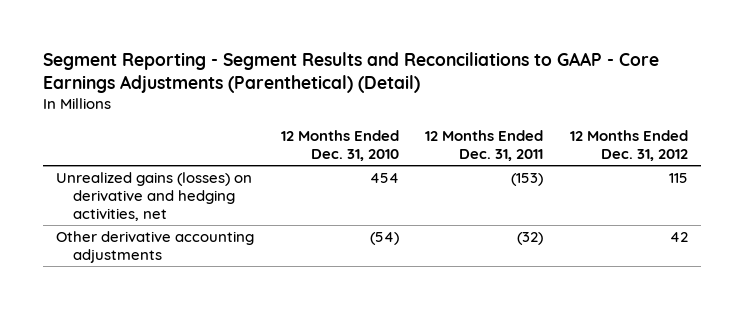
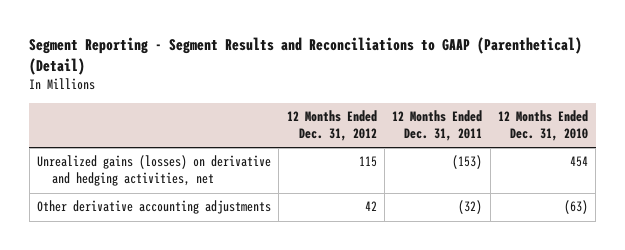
[42,51,659,94] Segment Reporting - Segment Results and Reconciliations to GAAP - Core Earnings Adjustments (Parenthetical) (Detail) -> [29,37,583,76] Segment Reporting - Segment Results and Reconciliations to GAAP (Parenthetical) (Detail)
[369,231,399,245] (54) -> [563,200,588,215] (63)

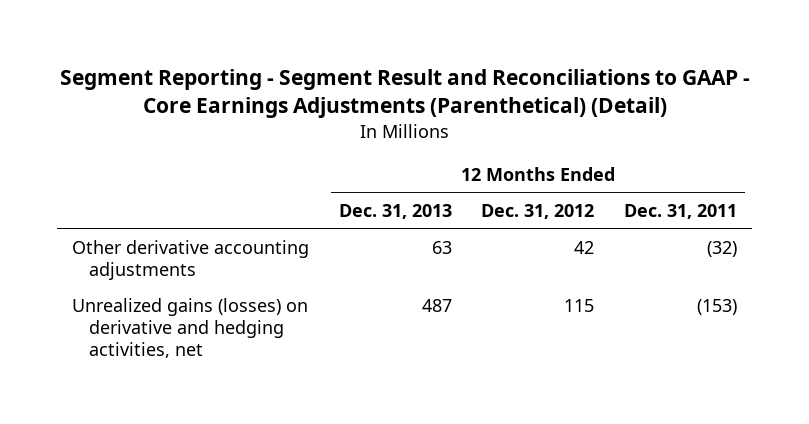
[29,37,583,76] Segment Reporting - Segment Results and Reconciliations to GAAP (Parenthetical) (Detail) -> [59,68,750,119] Segment Reporting - Segment Result and Reconciliations to GAAP - Core Earnings Adjustments (Parenthetical) (Detail)
[497,110,588,141] 12 Months Ended Dec. 31, 2010 -> none
none -> [338,203,452,219] Dec. 31, 2013
[37,155,272,187] Unrealized gains (losses) on derivative and hedging activities, net -> [71,297,308,358] Unrealized gains (losses) on derivative and hedging activities, net

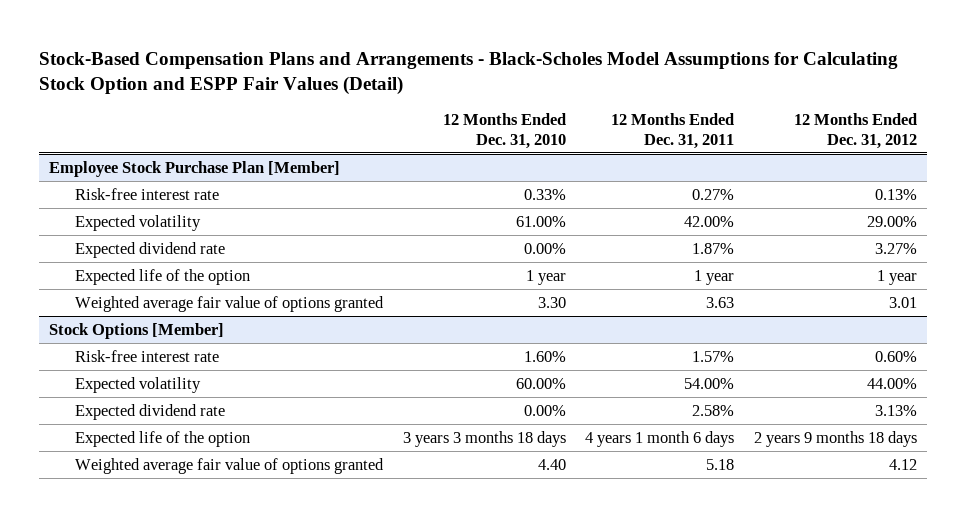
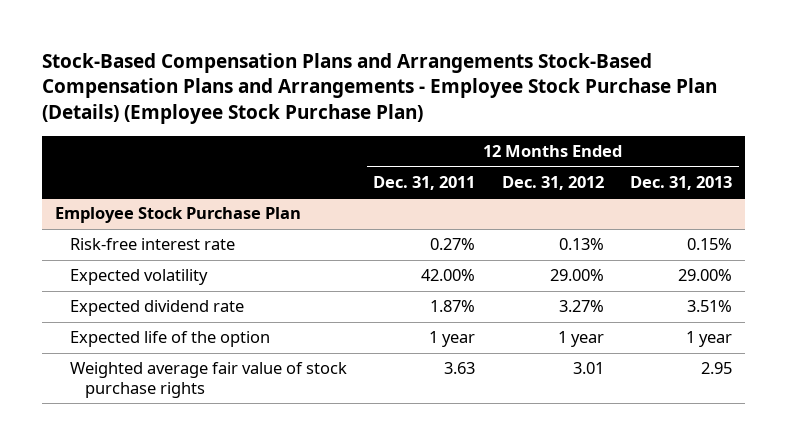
[39,51,899,96] Stock-Based Compensation Plans and Arrangements - Black-Scholes Model Assumptions for Calculating Stock Option and ESPP Fair Values (Detail) -> [41,52,717,125] Stock-Based Compensation Plans and Arrangements Stock-Based Compensation Plans and Arrangements - Employee Stock Purchase Plan (Details) (Employee Stock Purchase Plan)
[442,113,566,149] 12 Months Ended Dec. 31, 2010 -> none
none -> [630,175,733,190] Dec. 31, 2013
[48,160,340,177] Employee Stock Purchase Plan [Member] -> [55,207,302,224] Employee Stock Purchase Plan
[48,322,224,339] Stock Options [Member] -> none
[74,349,219,362] Risk-free interest rate -> none
[74,376,201,393] Expected volatility -> none
[74,403,225,420] Expected dividend rate -> none
[74,430,250,447] Expected life of the option -> none
[74,457,384,474] Weighted average fair value of options granted -> none
[74,295,384,312] Weighted average fair value of options granted -> [69,362,347,398] Weighted average fair value of stock purchase rights

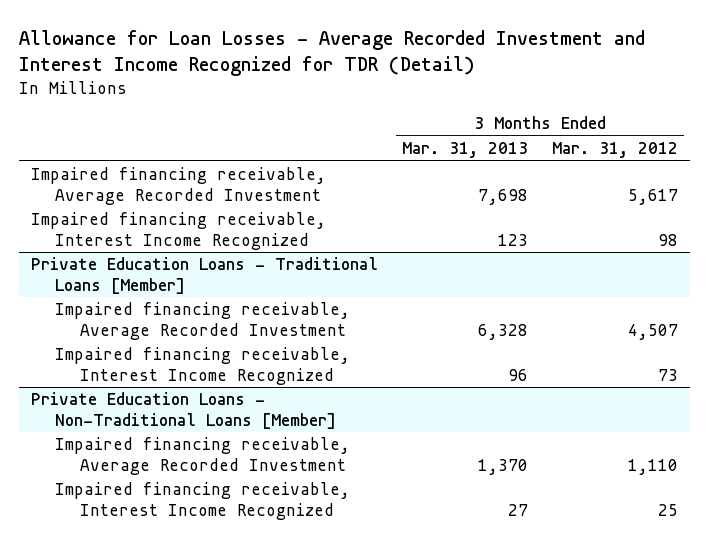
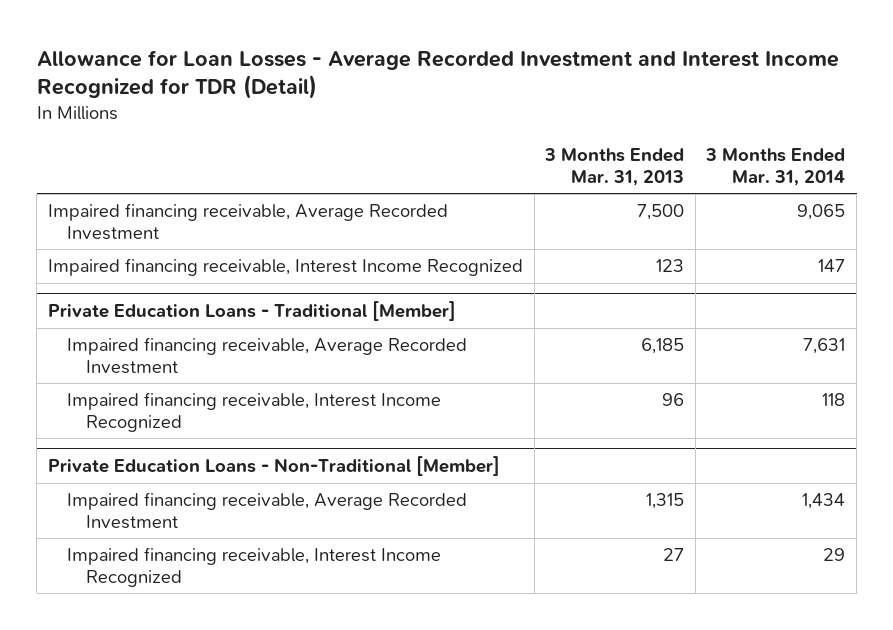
[551,142,678,159] Mar. 31, 2012 -> none
none -> [705,147,846,186] 3 Months Ended Mar. 31, 2014
[477,188,528,205] 7,698 -> [637,204,685,221] 7,500
[30,257,378,294] Private Education Loans - Traditional Loans [Member] -> [47,300,456,321] Private Education Loans - Traditional [Member]
[477,323,528,340] 6,328 -> [641,338,685,355] 6,185
[30,392,337,429] Private Education Loans - Non-Traditional Loans [Member] -> [47,455,500,476] Private Education Loans - Non-Traditional [Member]
[477,458,528,475] 1,370 -> [646,493,685,510] 1,315

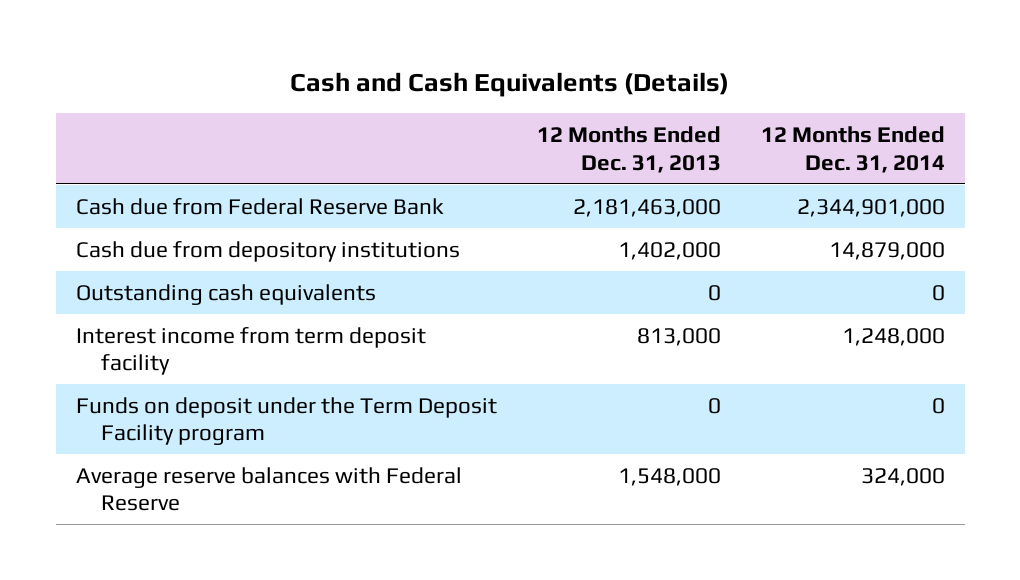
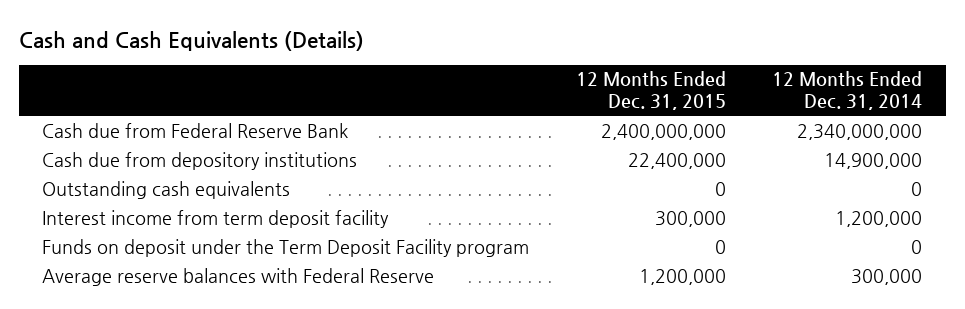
[536,125,721,173] 12 Months Ended Dec. 31, 2013 -> none
none -> [575,71,726,111] 12 Months Ended Dec. 31, 2015
[796,198,945,217] 2,344,901,000 -> [797,123,923,140] 2,340,000,000
[828,241,945,260] 14,879,000 -> [824,152,923,169] 14,900,000
[841,327,945,346] 1,248,000 -> [835,210,923,227] 1,200,000
[860,467,945,486] 324,000 -> [851,268,923,285] 300,000

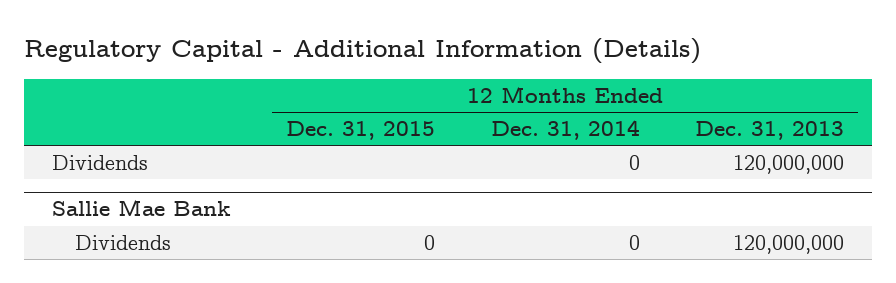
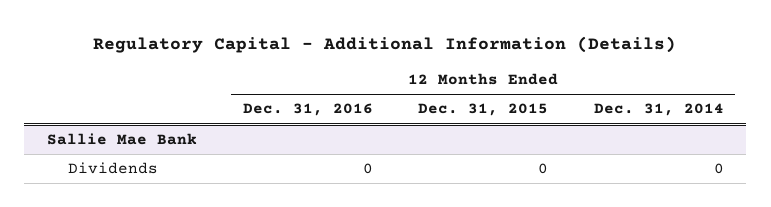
[695,121,845,141] Dec. 31, 2013 -> none
none -> [242,103,373,117] Dec. 31, 2016
[52,155,149,171] Dividends -> none

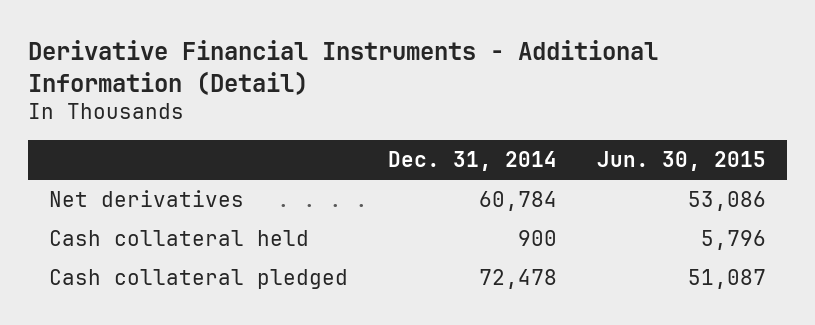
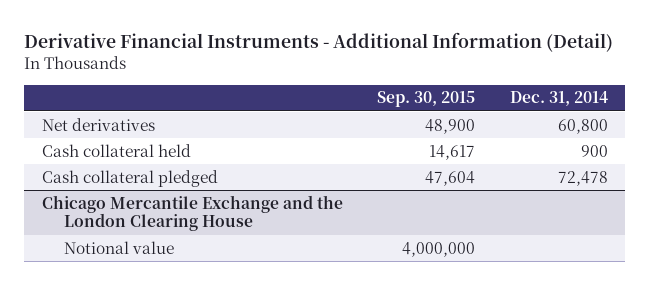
[597,150,767,171] Jun. 30, 2015 -> none
none -> [377,91,476,108] Sep. 30, 2015
[479,191,558,212] 60,784 -> [557,118,608,134] 60,800
none -> [41,194,343,232] Chicago Mercantile Exchange and the London Clearing House
none -> [63,240,174,254] Notional value

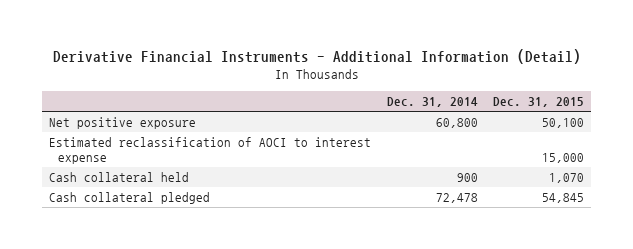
[377,91,476,108] Sep. 30, 2015 -> none
none -> [492,96,584,107] Dec. 31, 2015
[41,117,155,131] Net derivatives -> [49,117,197,130] Net positive exposure
none -> [49,137,372,164] Estimated reclassification of AOCI to interest expense
[41,194,343,232] Chicago Mercantile Exchange and the London Clearing House -> none
[63,240,174,254] Notional value -> none

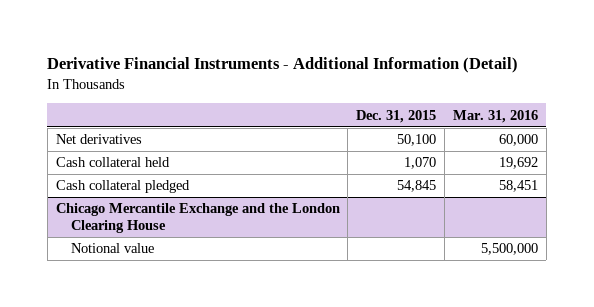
[386,96,478,107] Dec. 31, 2014 -> none
none -> [453,109,539,123] Mar. 31, 2016
[49,137,372,164] Estimated reclassification of AOCI to interest expense -> none
[49,117,197,130] Net positive exposure -> [55,134,142,145] Net derivatives
none -> [55,203,340,234] Chicago Mercantile Exchange and the London Clearing House
none -> [71,243,155,254] Notional value

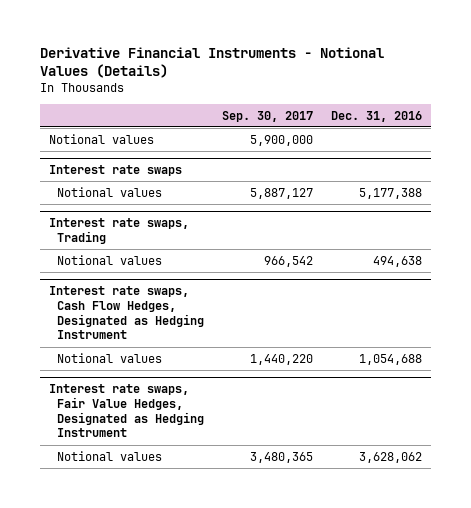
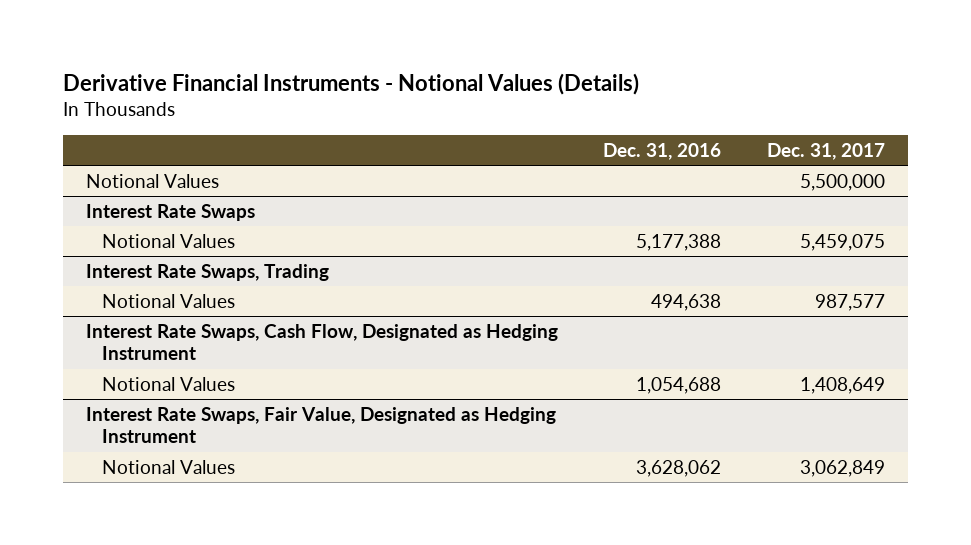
[221,110,313,122] Sep. 30, 2017 -> none
none -> [767,142,886,160] Dec. 31, 2017
[48,133,154,144] Notional values -> [85,173,219,188] Notional Values
[48,165,182,177] Interest rate swaps -> [85,203,255,221] Interest Rate Swaps
[56,186,162,197] Notional values -> [102,233,236,248] Notional Values
[48,218,189,244] Interest rate swaps, Trading -> [85,263,329,281] Interest Rate Swaps, Trading
[56,254,162,265] Notional values -> [102,293,236,308] Notional Values
[48,286,204,340] Interest rate swaps, Cash Flow Hedges, Designated as Hedging Instrument -> [85,323,558,361] Interest Rate Swaps, Cash Flow, Designated as Hedging Instrument
[56,352,162,363] Notional values -> [102,376,236,391] Notional Values
[48,384,204,438] Interest rate swaps, Fair Value Hedges, Designated as Hedging Instrument -> [85,406,556,444] Interest Rate Swaps, Fair Value, Designated as Hedging Instrument
[56,450,162,461] Notional values -> [102,459,236,474] Notional Values

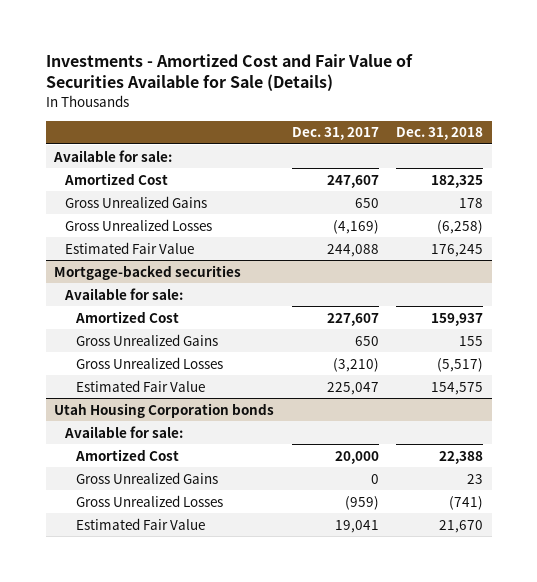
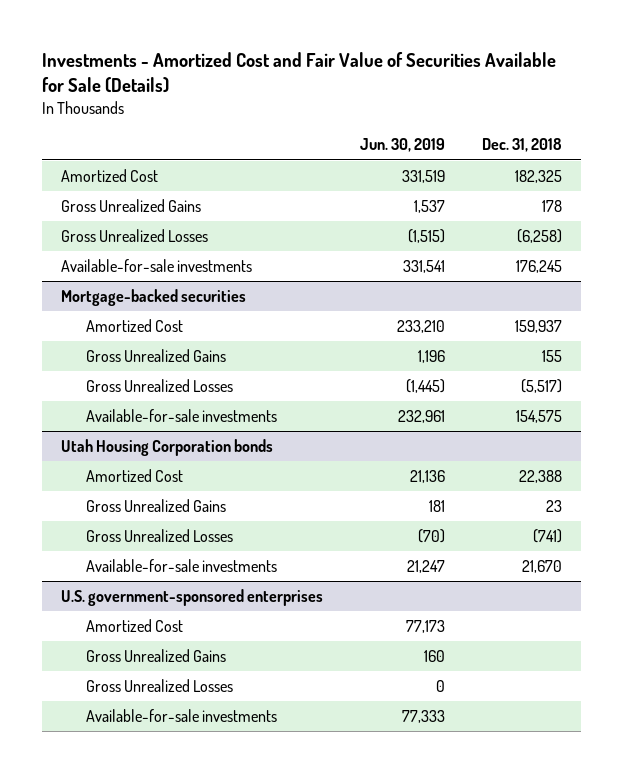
[291,127,379,141] Dec. 31, 2017 -> none
none -> [360,138,446,153] Jun. 30, 2019
[53,149,173,162] Available for sale: -> none
[65,241,195,254] Estimated Fair Value -> [60,258,252,272] Available-for-sale investments
[64,287,184,300] Available for sale: -> none
[76,379,206,392] Estimated Fair Value -> [86,408,278,422] Available-for-sale investments
[64,425,184,438] Available for sale: -> none
[76,517,206,530] Estimated Fair Value -> [86,558,278,572] Available-for-sale investments
none -> [60,588,323,606] U.S. government-sponsored enterprises
none -> [86,618,184,632] Amortized Cost
none -> [86,648,227,662] Gross Unrealized Gains
none -> [86,678,234,692] Gross Unrealized Losses
none -> [86,708,278,722] Available-for-sale investments

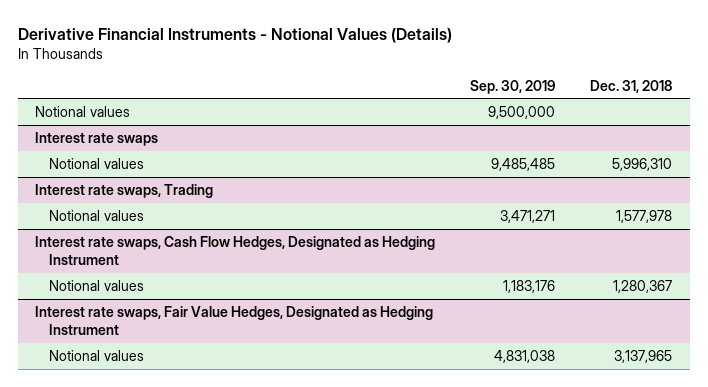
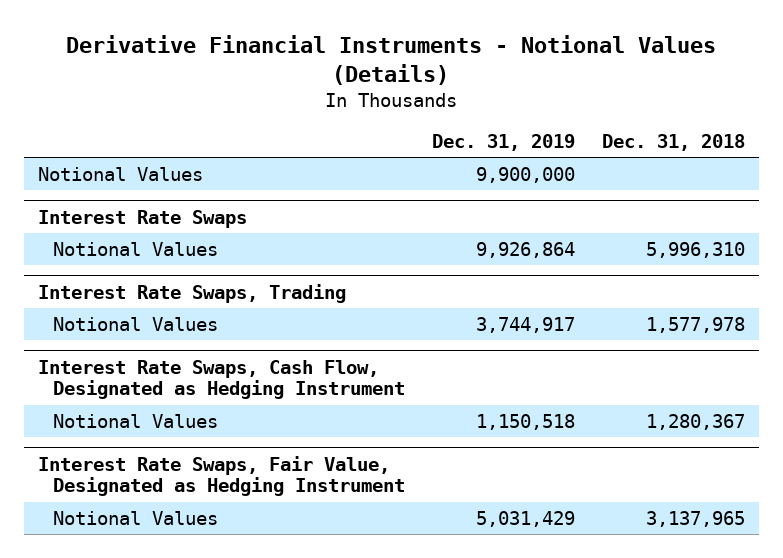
[470,79,556,94] Sep. 30, 2019 -> none
none -> [432,134,576,152] Dec. 31, 2019
[35,105,131,117] Notional values -> [37,166,203,181] Notional Values
[35,131,159,146] Interest rate swaps -> [37,209,247,228] Interest Rate Swaps
[48,157,144,169] Notional values -> [53,241,219,256] Notional Values
[35,183,214,198] Interest rate swaps, Trading -> [37,283,346,303] Interest Rate Swaps, Trading
[48,209,144,221] Notional values -> [53,316,219,331] Notional Values
[35,235,436,266] Interest rate swaps, Cash Flow Hedges, Designated as Hedging Instrument -> [37,359,406,400] Interest Rate Swaps, Cash Flow, Designated as Hedging Instrument
[48,279,144,291] Notional values -> [53,413,219,428] Notional Values
[35,305,434,336] Interest rate swaps, Fair Value Hedges, Designated as Hedging Instrument -> [37,455,406,497] Interest Rate Swaps, Fair Value, Designated as Hedging Instrument
[48,349,144,361] Notional values -> [53,510,219,525] Notional Values

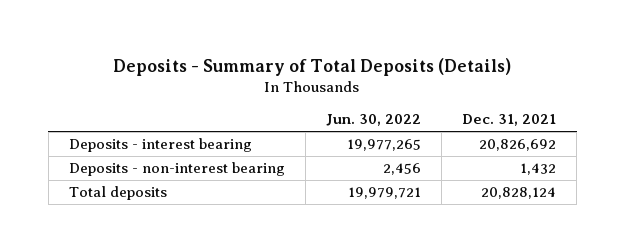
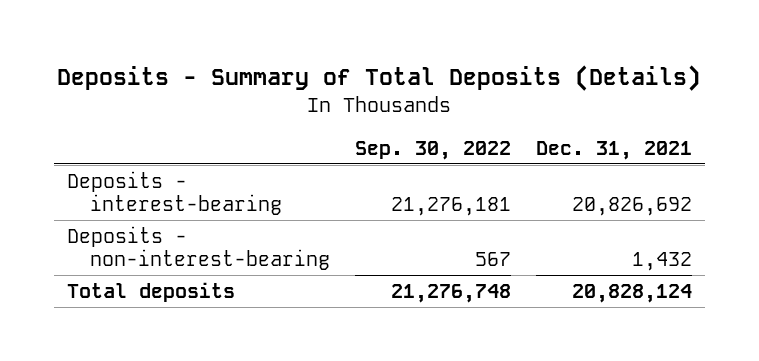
[325,114,421,127] Jun. 30, 2022 -> none
none -> [355,140,512,160] Sep. 30, 2022
[68,138,252,153] Deposits - interest bearing -> [66,170,283,215] Deposits - interest-bearing
[68,162,285,177] Deposits - non-interest bearing -> [66,225,331,270] Deposits - non-interest-bearing

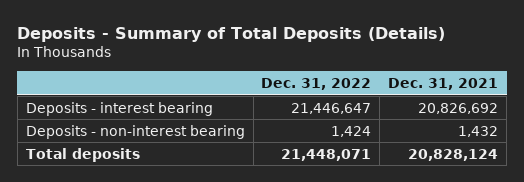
[355,140,512,160] Sep. 30, 2022 -> none
none -> [261,78,372,91] Dec. 31, 2022
[66,170,283,215] Deposits - interest-bearing -> [25,101,213,116] Deposits - interest bearing
[66,225,331,270] Deposits - non-interest-bearing -> [25,124,245,139] Deposits - non-interest bearing

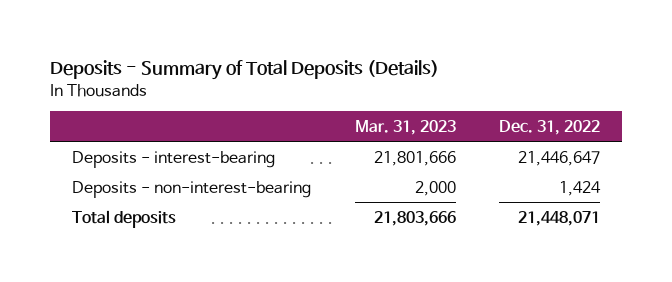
[388,78,499,91] Dec. 31, 2021 -> none
none -> [354,119,456,135] Mar. 31, 2023
[25,101,213,116] Deposits - interest bearing -> [71,150,275,168] Deposits - interest-bearing
[25,124,245,139] Deposits - non-interest bearing -> [71,180,311,198] Deposits - non-interest-bearing

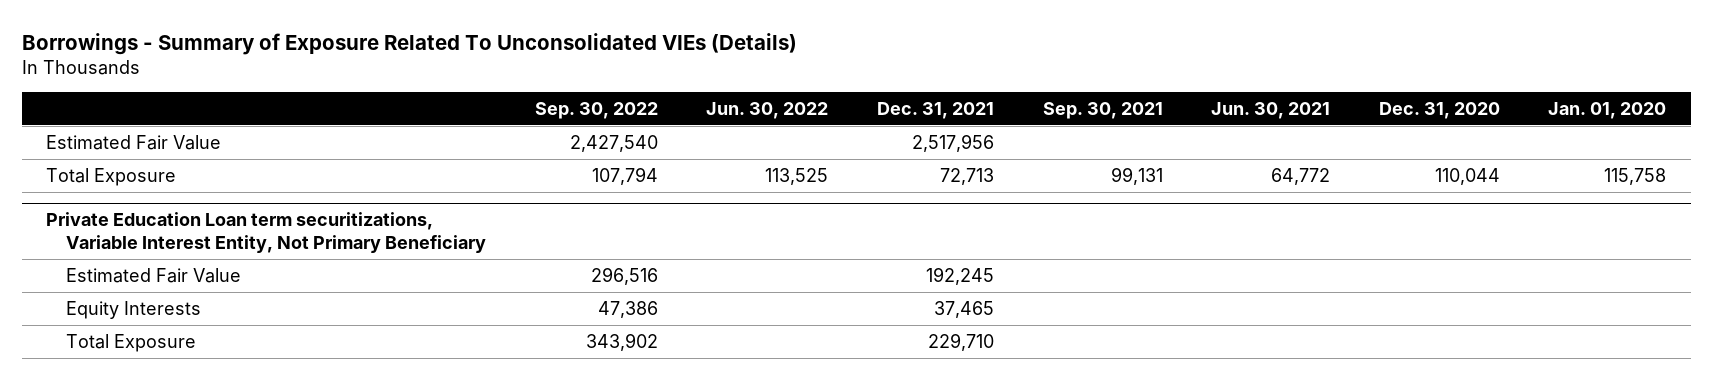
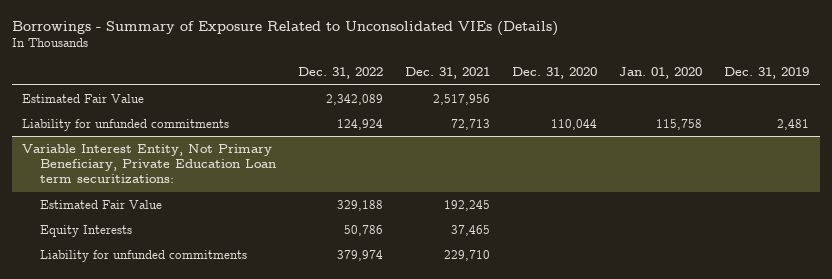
[21,32,797,55] Borrowings - Summary of Exposure Related To Unconsolidated VIEs (Details) -> [11,20,558,36] Borrowings - Summary of Exposure Related to Unconsolidated VIEs (Details)
[534,102,658,120] Sep. 30, 2022 -> none
[706,102,829,120] Jun. 30, 2022 -> none
[1042,102,1163,120] Sep. 30, 2021 -> none
[1211,102,1331,120] Jun. 30, 2021 -> none
none -> [298,67,384,80] Dec. 31, 2022
none -> [724,67,810,80] Dec. 31, 2019
[46,167,177,186] Total Exposure -> [22,118,230,131] Liability for unfunded commitments
[46,212,487,254] Private Education Loan term securitizations, Variable Interest Entity, Not Primary Beneficiary -> [22,143,277,184] Variable Interest Entity, Not Primary Beneficiary, Private Education Loan term securitizations:
[66,333,197,352] Total Exposure -> [40,249,248,262] Liability for unfunded commitments

